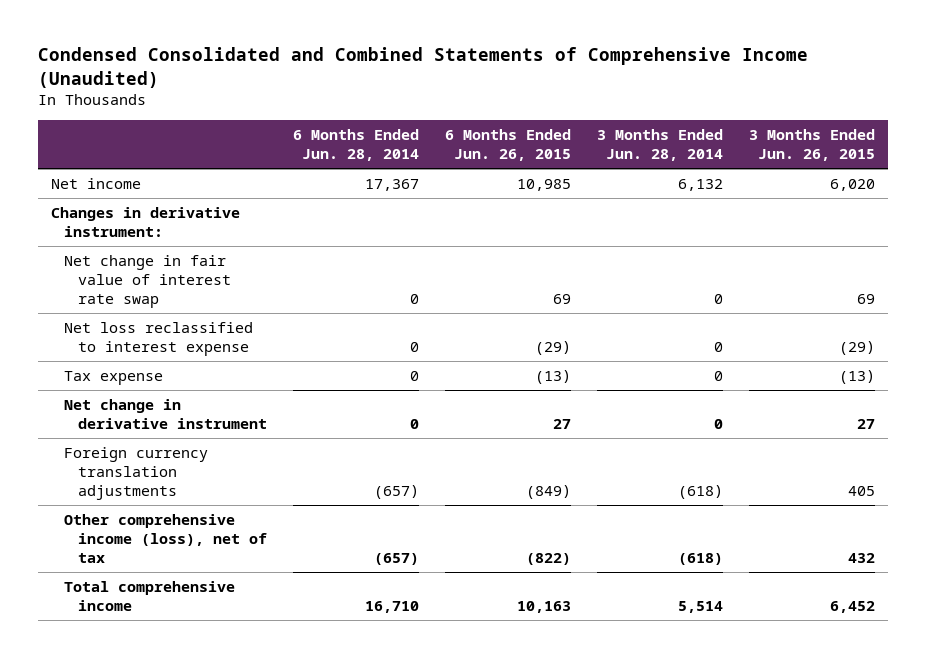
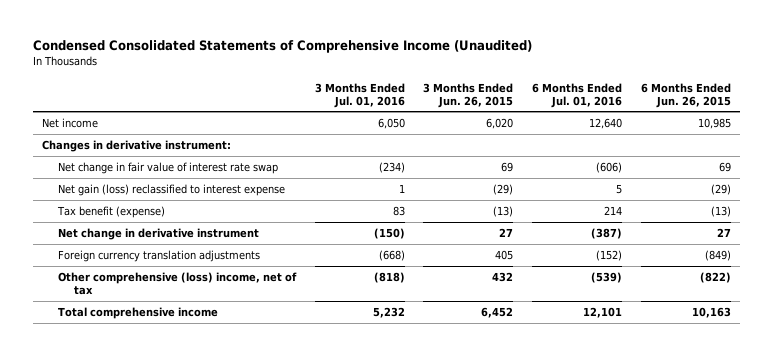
[38,47,809,88] Condensed Consolidated and Combined Statements of Comprehensive Income (Unaudited) -> [32,40,532,54] Condensed Consolidated Statements of Comprehensive Income (Unaudited)
[292,129,419,162] 6 Months Ended Jun. 28, 2014 -> none
[596,129,723,162] 3 Months Ended Jun. 28, 2014 -> none
none -> [314,82,405,108] 3 Months Ended Jul. 01, 2016
none -> [532,82,623,108] 6 Months Ended Jul. 01, 2016
[64,321,254,356] Net loss reclassified to interest expense -> [57,183,285,196] Net gain (loss) reclassified to interest expense
[64,370,164,385] Tax expense -> [56,205,165,218] Tax benefit (expense)
[64,513,267,564] Other comprehensive income (loss), net of tax -> [57,271,297,296] Other comprehensive (loss) income, net of tax

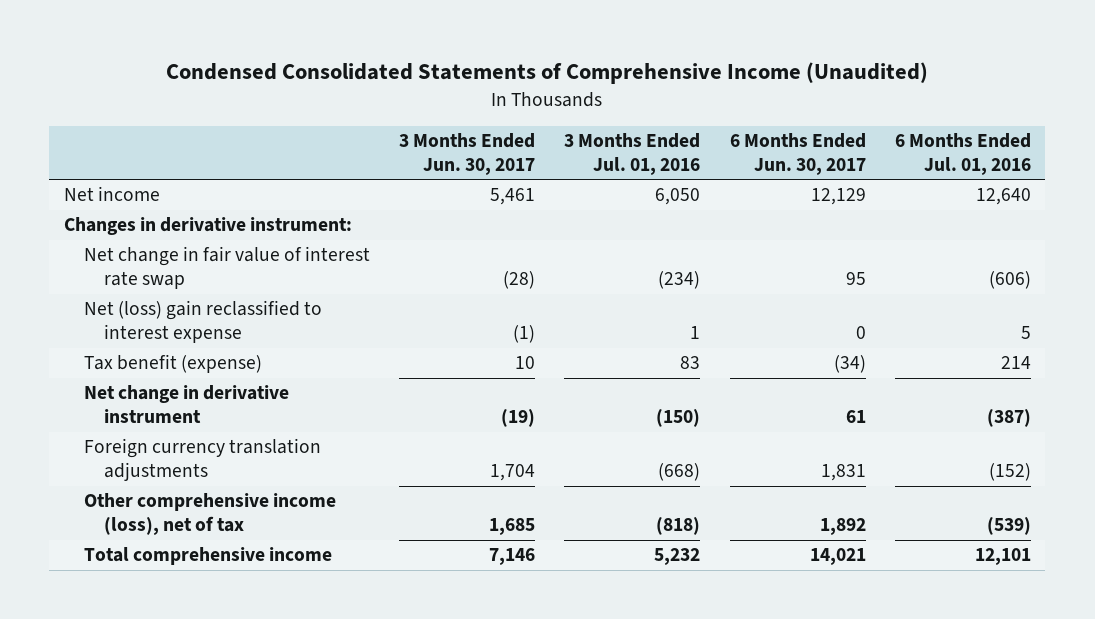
[423,82,514,108] 3 Months Ended Jun. 26, 2015 -> none
[641,82,732,108] 6 Months Ended Jun. 26, 2015 -> none
none -> [399,132,536,175] 3 Months Ended Jun. 30, 2017
none -> [729,132,866,175] 6 Months Ended Jun. 30, 2017
[57,183,285,196] Net gain (loss) reclassified to interest expense -> [84,300,323,344] Net (loss) gain reclassified to interest expense
[57,271,297,296] Other comprehensive (loss) income, net of tax -> [84,493,337,536] Other comprehensive income (loss), net of tax

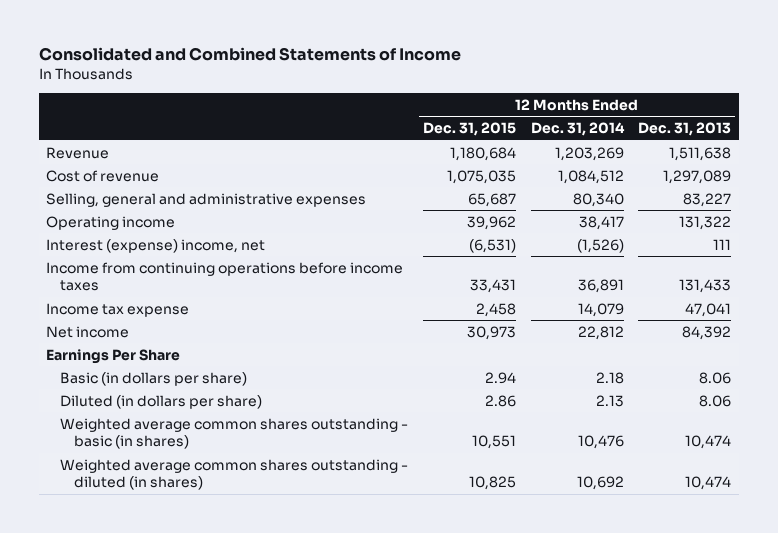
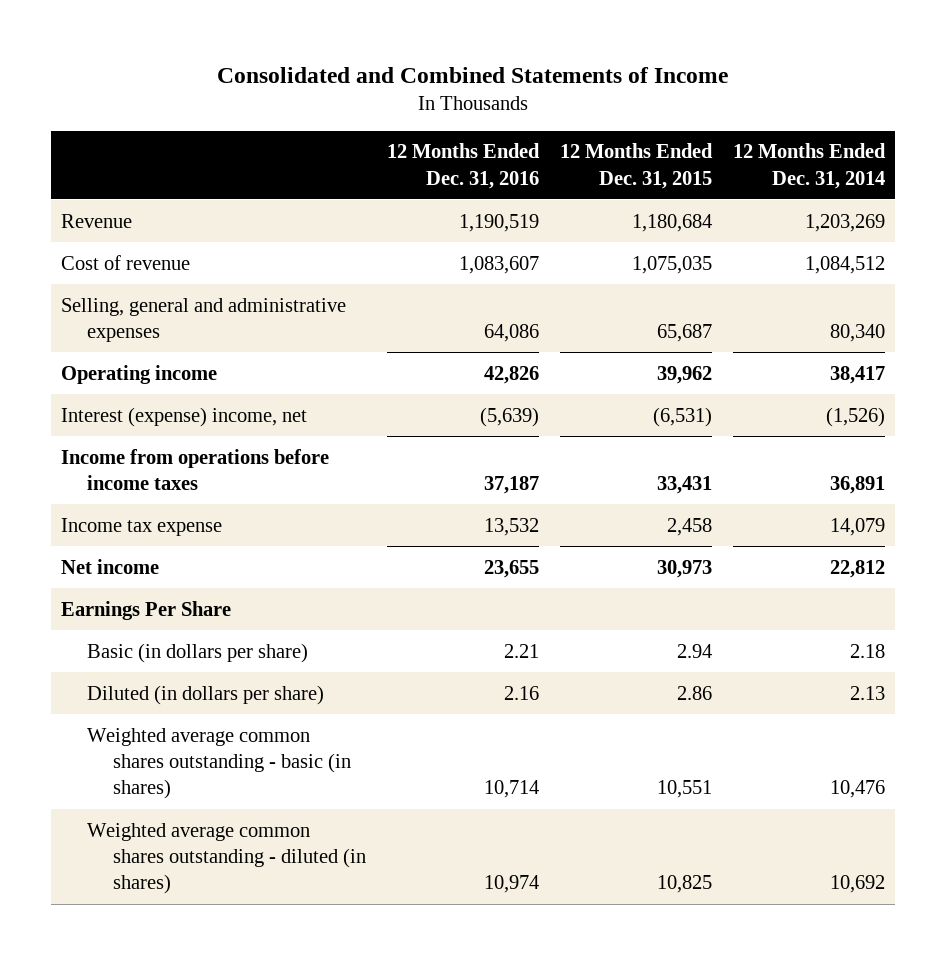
[638,122,732,137] Dec. 31, 2013 -> none
none -> [387,143,541,189] 12 Months Ended Dec. 31, 2016
[46,261,404,292] Income from continuing operations before income taxes -> [61,448,330,490] Income from operations before income taxes

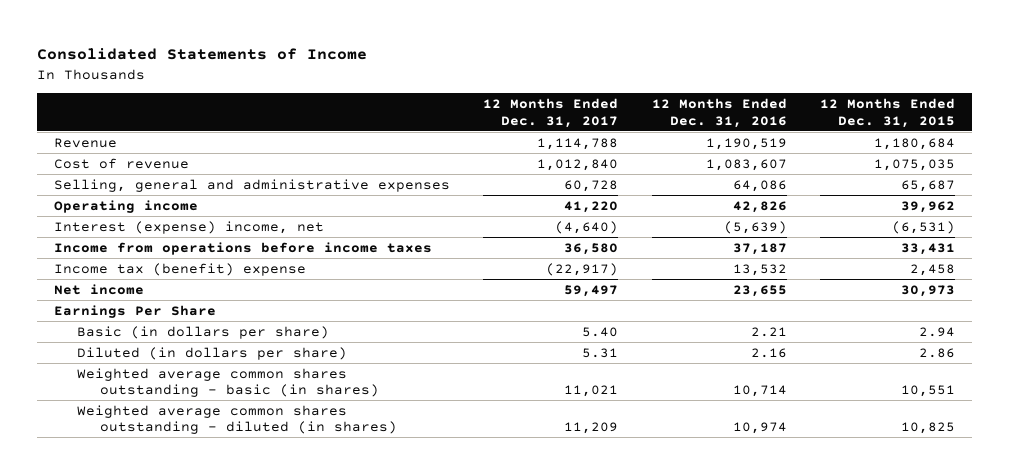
[217,66,729,83] Consolidated and Combined Statements of Income -> [36,48,367,61] Consolidated Statements of Income
[732,143,886,189] 12 Months Ended Dec. 31, 2014 -> none
none -> [483,97,619,128] 12 Months Ended Dec. 31, 2017
[61,517,223,536] Income tax expense -> [53,262,306,276] Income tax (benefit) expense

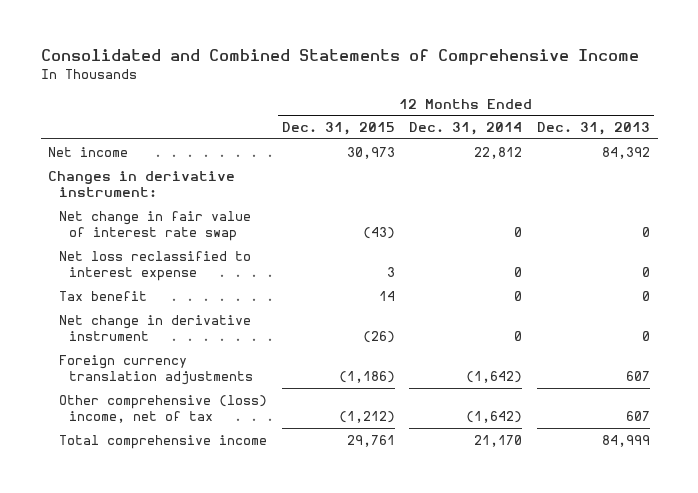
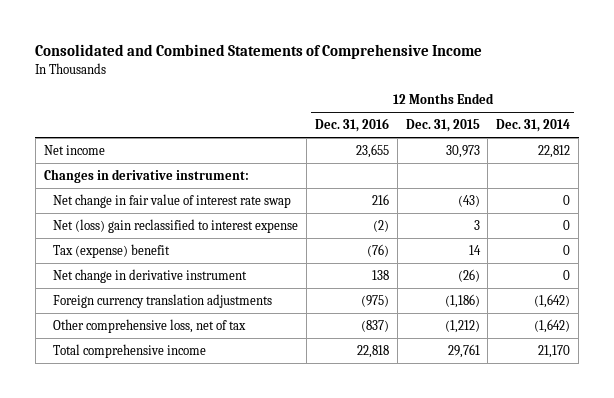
[537,122,651,136] Dec. 31, 2013 -> none
none -> [314,118,389,133] Dec. 31, 2016
[58,250,251,282] Net loss reclassified to interest expense -> [53,219,299,234] Net (loss) gain reclassified to interest expense
[58,290,147,301] Tax benefit -> [53,244,171,259] Tax (expense) benefit
[58,394,267,424] Other comprehensive (loss) income, net of tax -> [53,319,247,334] Other comprehensive loss, net of tax

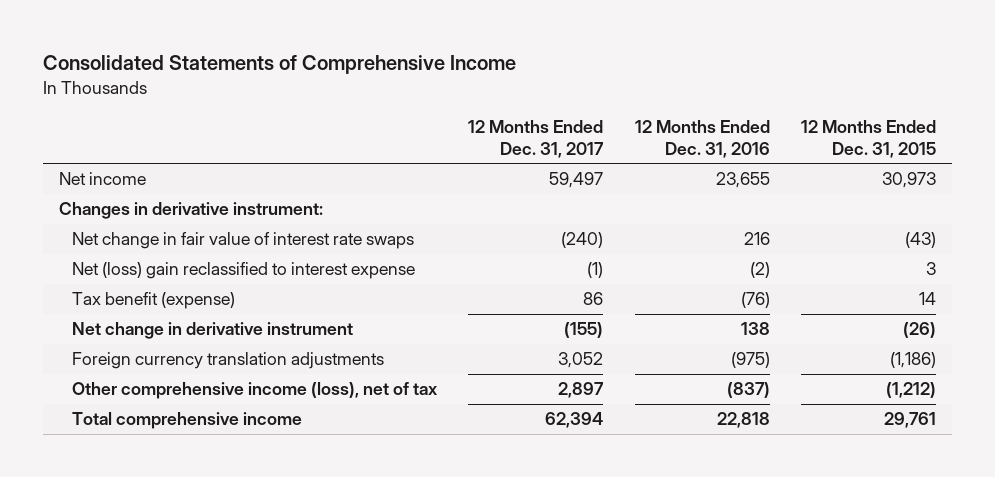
[35,43,483,59] Consolidated and Combined Statements of Comprehensive Income -> [43,55,517,75] Consolidated Statements of Comprehensive Income
[496,119,571,133] Dec. 31, 2014 -> none
none -> [468,119,605,158] 12 Months Ended Dec. 31, 2017
[53,194,292,209] Net change in fair value of interest rate swap -> [71,232,414,250] Net change in fair value of interest rate swaps
[53,244,171,259] Tax (expense) benefit -> [71,292,235,310] Tax benefit (expense)
[53,319,247,334] Other comprehensive loss, net of tax -> [71,382,438,400] Other comprehensive income (loss), net of tax

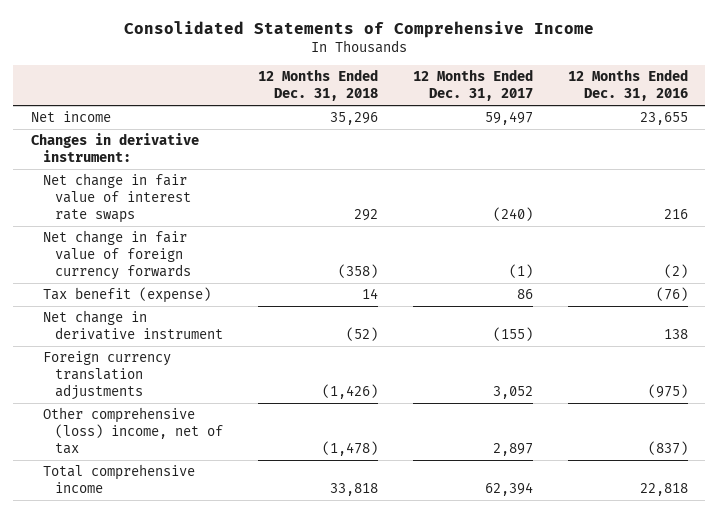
[801,119,937,158] 12 Months Ended Dec. 31, 2015 -> none
none -> [257,69,378,102] 12 Months Ended Dec. 31, 2018
[71,262,415,280] Net (loss) gain reclassified to interest expense -> [42,230,191,280] Net change in fair value of foreign currency forwards
[71,382,438,400] Other comprehensive income (loss), net of tax -> [42,407,223,454] Other comprehensive (loss) income, net of tax

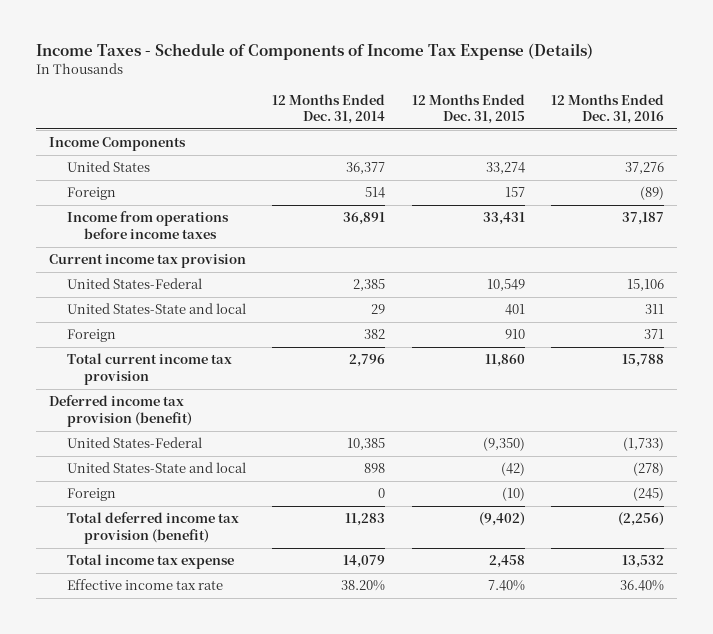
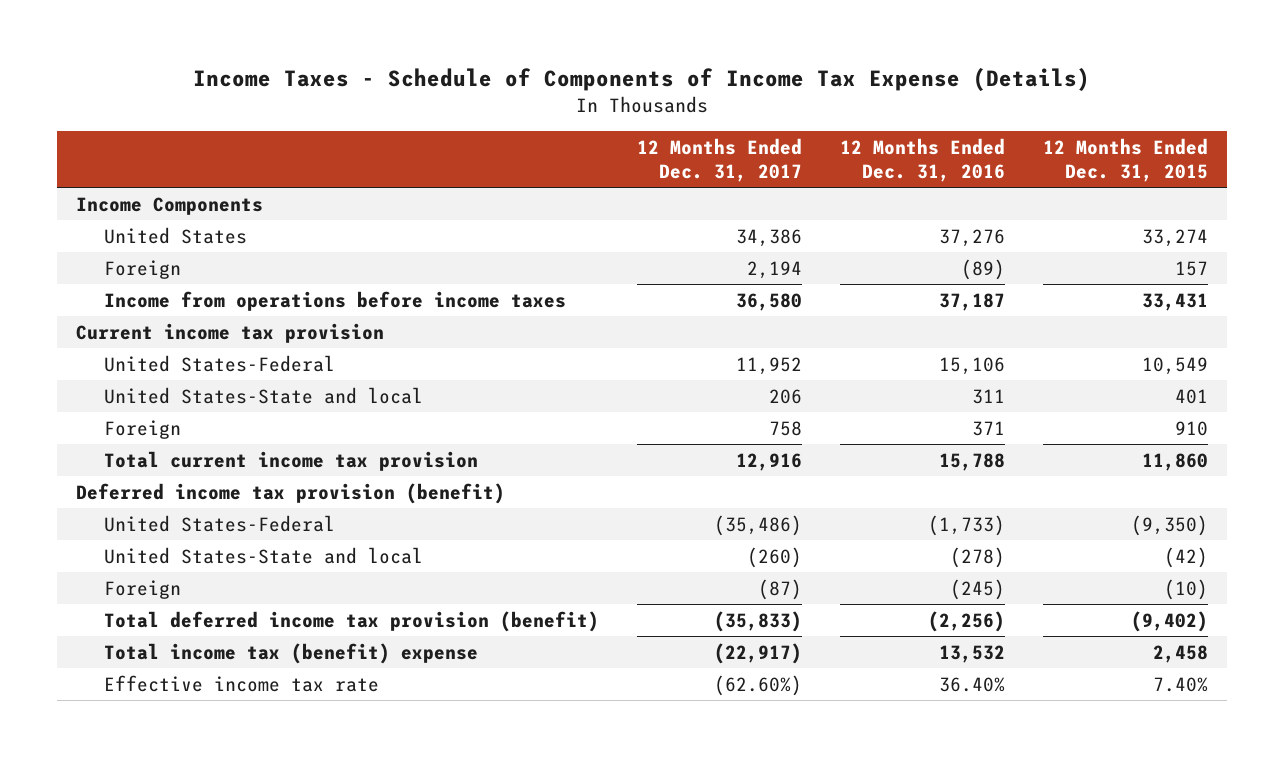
[272,93,386,124] 12 Months Ended Dec. 31, 2014 -> none
none -> [636,137,802,182] 12 Months Ended Dec. 31, 2017
[66,554,234,570] Total income tax expense -> [104,642,479,664] Total income tax (benefit) expense

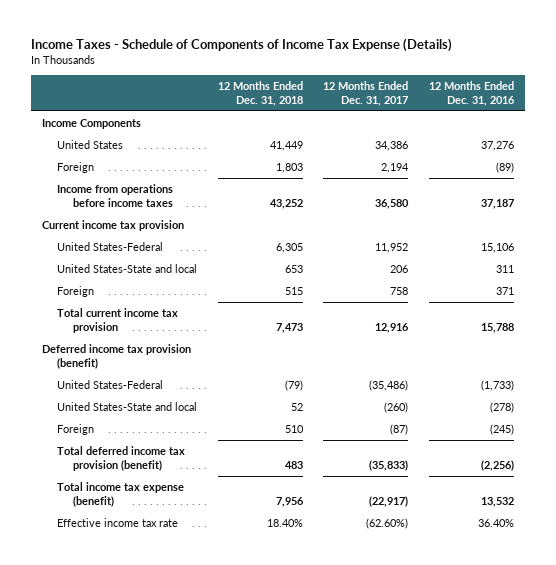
[1042,137,1208,182] 12 Months Ended Dec. 31, 2015 -> none
none -> [217,80,303,106] 12 Months Ended Dec. 31, 2018
[104,642,479,664] Total income tax (benefit) expense -> [57,481,185,507] Total income tax expense (benefit)

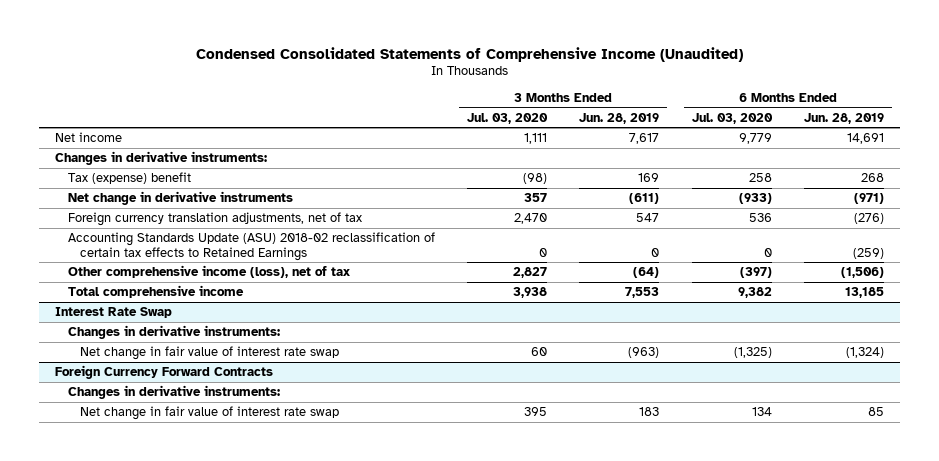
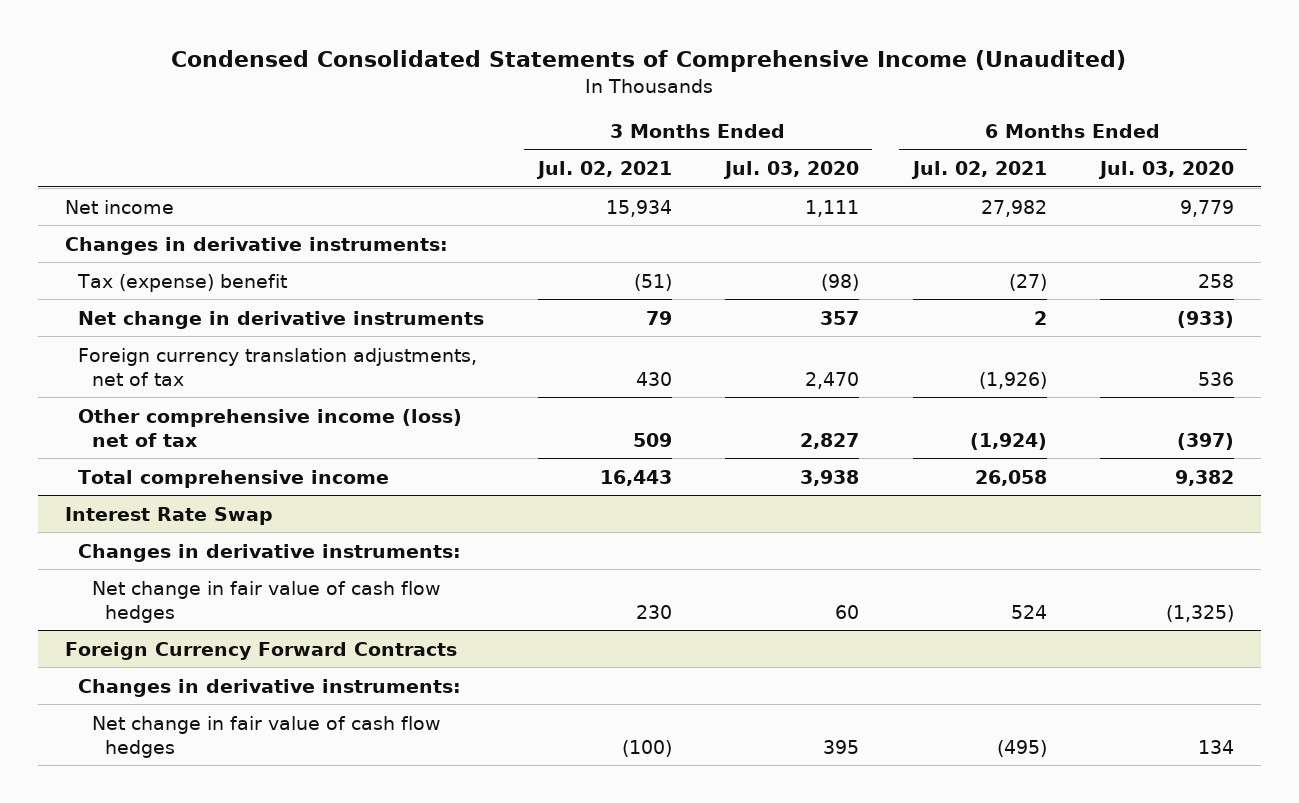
[579,112,660,124] Jun. 28, 2019 -> none
[803,112,884,124] Jun. 28, 2019 -> none
none -> [535,161,672,180] Jul. 02, 2021
none -> [910,161,1047,180] Jul. 02, 2021
[67,232,435,261] Accounting Standards Update (ASU) 2018-02 reclassification of certain tax effects to Retained Earnings -> none
[67,265,350,279] Other comprehensive income (loss), net of tax -> [78,408,463,447] Other comprehensive income (loss) net of tax
[80,346,340,361] Net change in fair value of interest rate swap -> [91,580,441,623] Net change in fair value of cash flow hedges
[80,406,340,421] Net change in fair value of interest rate swap -> [91,715,441,758] Net change in fair value of cash flow hedges

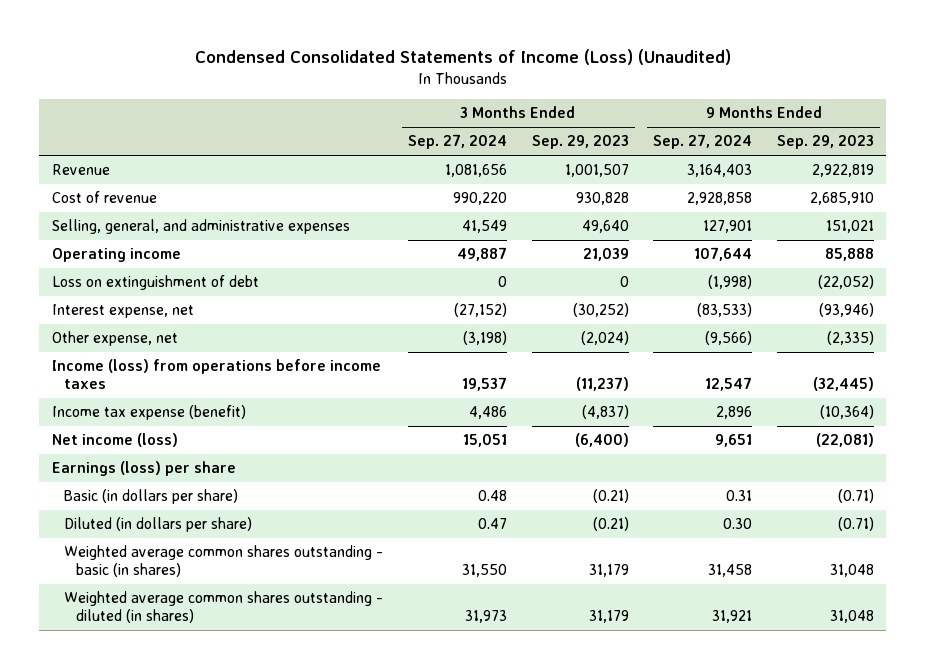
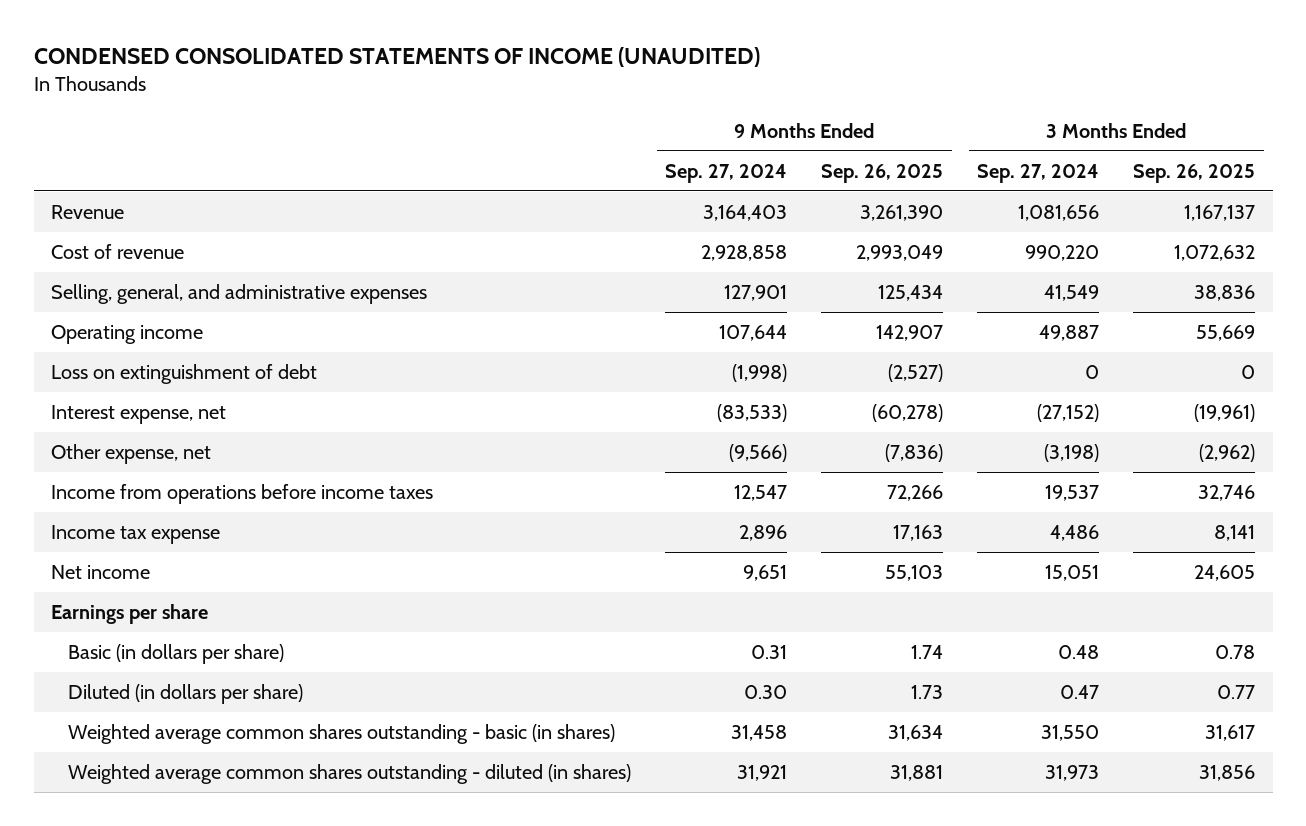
[194,49,731,66] Condensed Consolidated Statements of Income (Loss) (Unaudited) -> [33,47,760,68] CONDENSED CONSOLIDATED STATEMENTS OF INCOME (UNAUDITED)
[531,135,629,150] Sep. 29, 2023 -> none
[777,135,875,150] Sep. 29, 2023 -> none
none -> [821,163,944,183] Sep. 26, 2025
none -> [1133,163,1256,183] Sep. 26, 2025
[51,359,381,390] Income (loss) from operations before income taxes -> [50,483,433,504] Income from operations before income taxes
[51,405,246,421] Income tax expense (benefit) -> [50,524,220,544] Income tax expense
[51,433,178,448] Net income (loss) -> [50,564,150,579] Net income
[51,461,236,477] Earnings (loss) per share -> [50,603,208,624] Earnings per share

